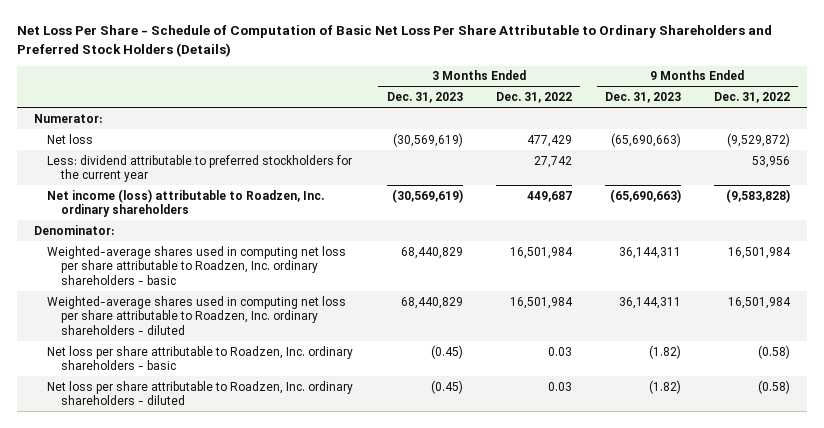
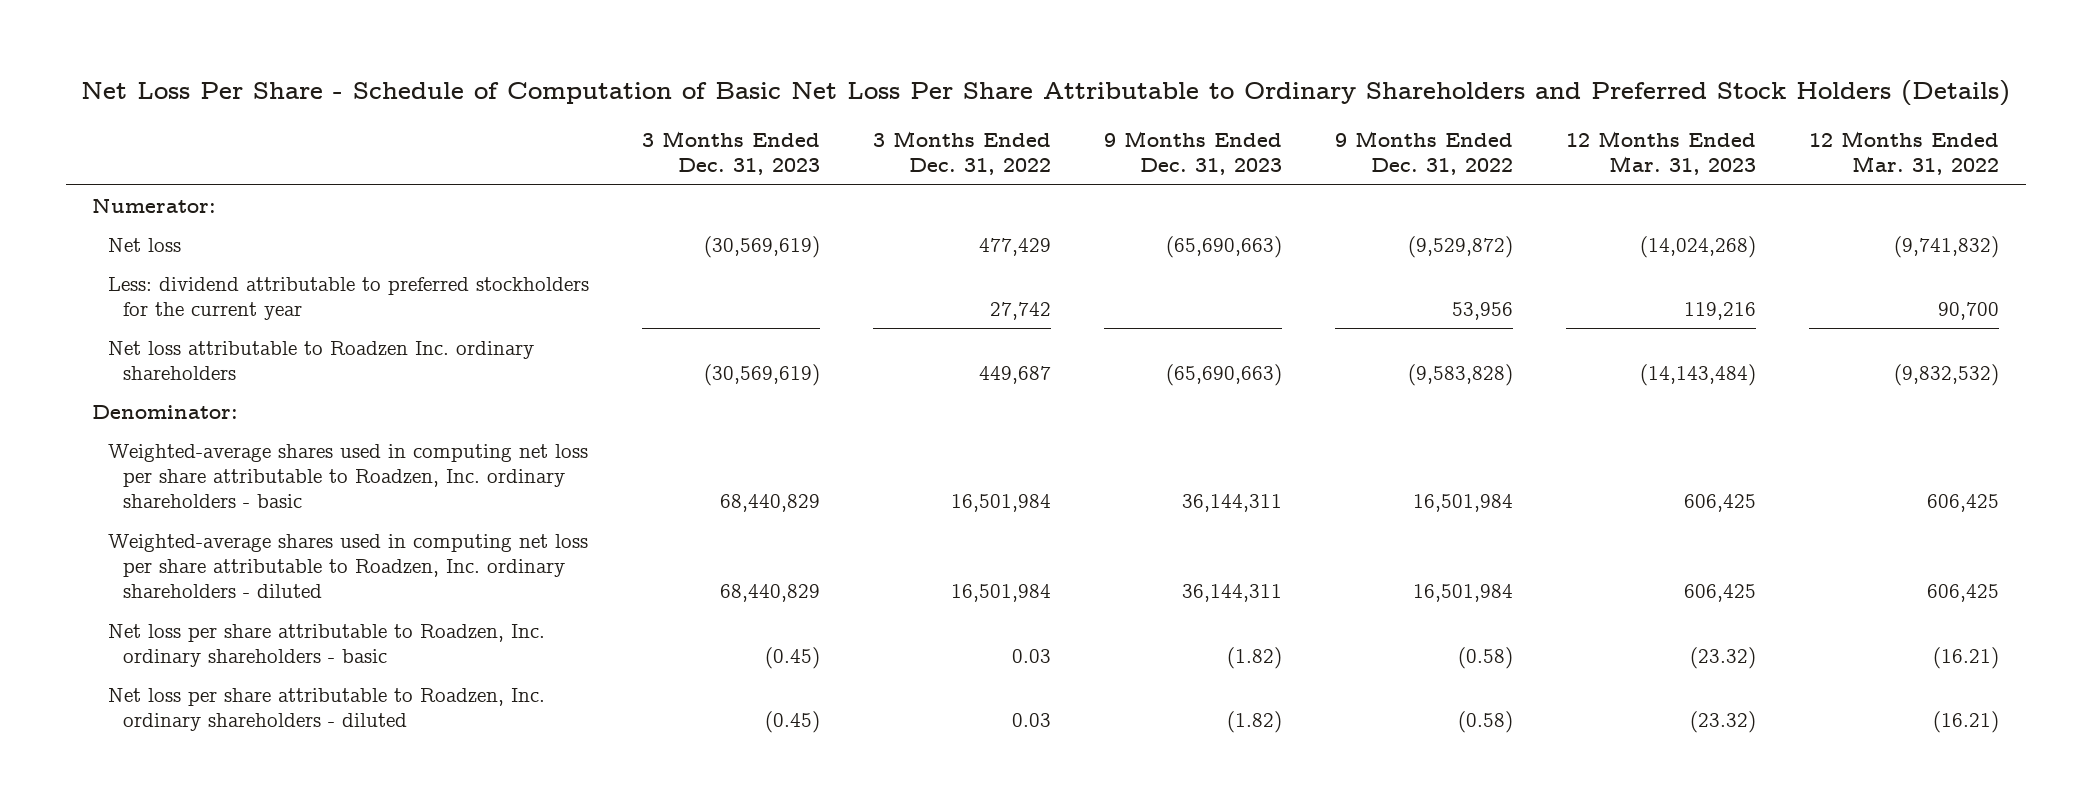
none -> [1566,131,1757,176] 12 Months Ended Mar. 31, 2023
none -> [1809,131,2000,176] 12 Months Ended Mar. 31, 2022
[47,188,325,218] Net income (loss) attributable to Roadzen, Inc. ordinary shareholders -> [107,340,534,381] Net loss attributable to Roadzen Inc. ordinary shareholders

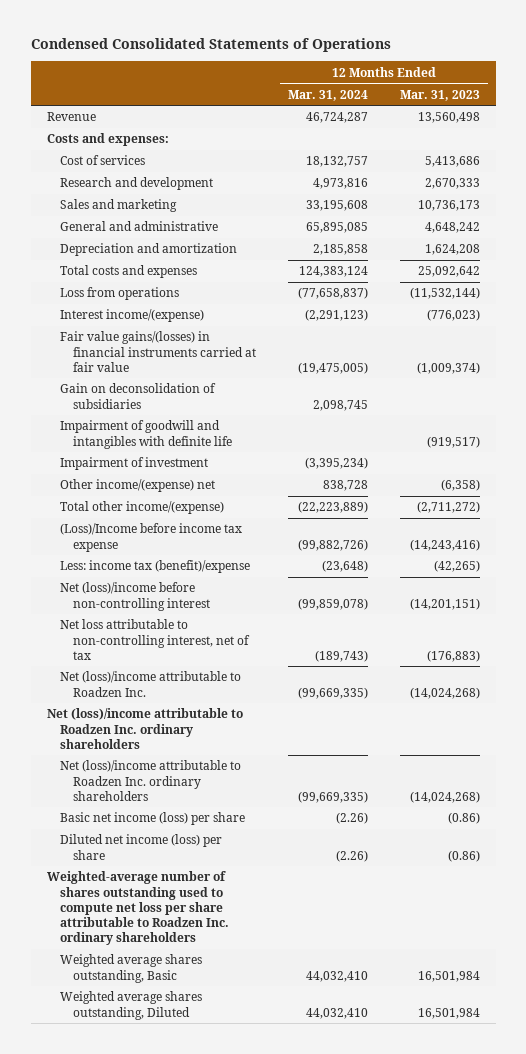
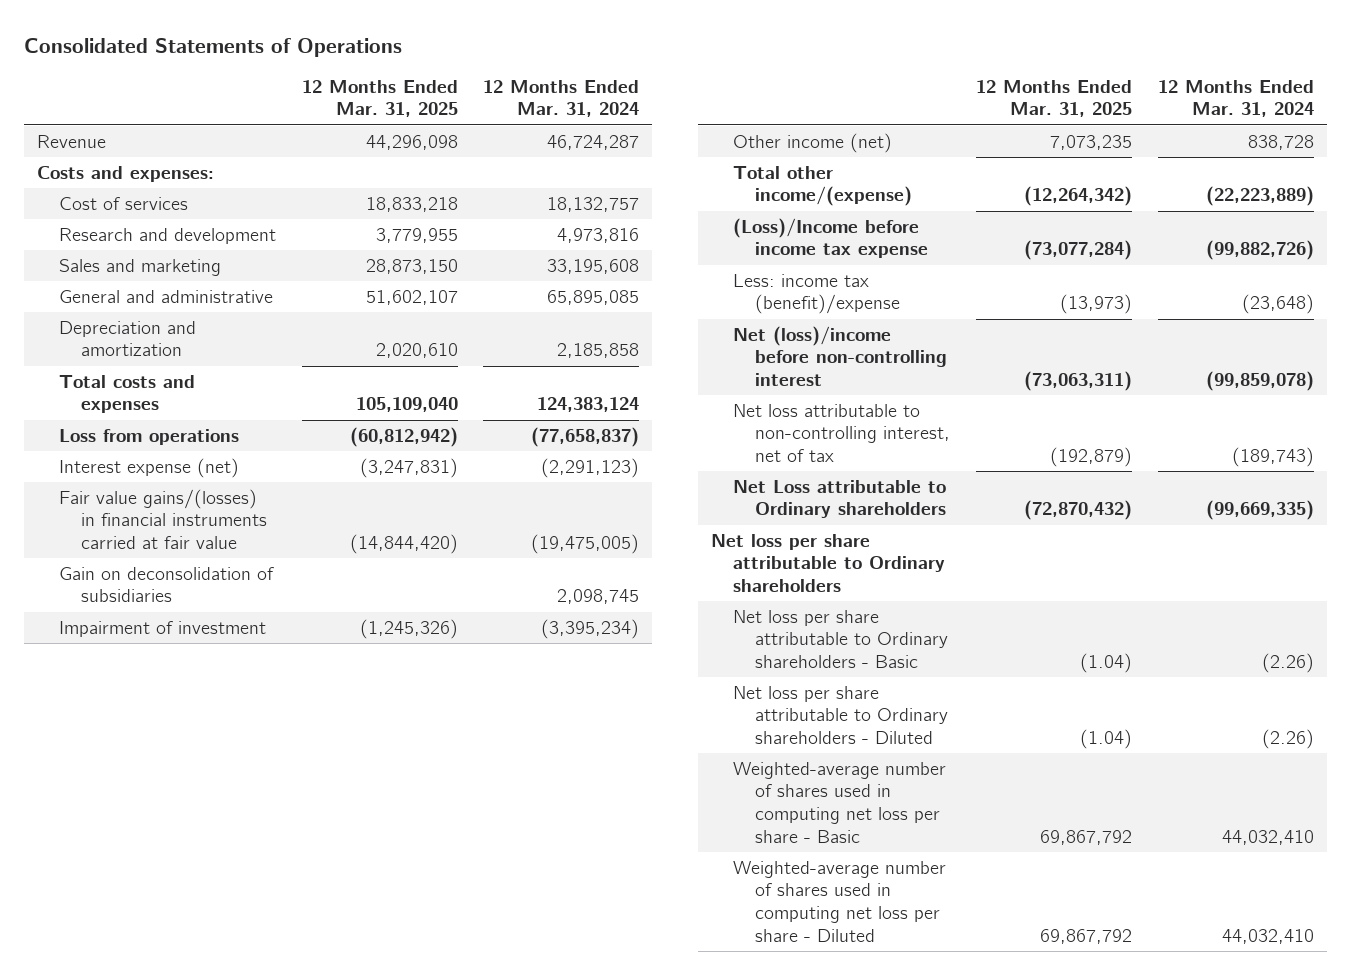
[30,38,391,53] Condensed Consolidated Statements of Operations -> [23,37,402,57] Consolidated Statements of Operations
[399,89,480,101] Mar. 31, 2023 -> none
none -> [301,79,458,118] 12 Months Ended Mar. 31, 2025
[59,309,204,323] Interest income/(expense) -> [58,457,239,478] Interest expense (net)
[59,420,232,449] Impairment of goodwill and intangibles with definite life -> none
[59,479,215,493] Other income/(expense) net -> [733,132,893,153] Other income (net)
[59,760,241,801] Net (loss)/income attributable to Roadzen Inc. ordinary shareholders -> none
[46,871,229,946] Weighted-average number of shares outstanding used to compute net loss per share attributable to Roadzen Inc. ordinary shareholders -> none
[59,671,241,697] Net (loss)/income attributable to Roadzen Inc. -> [733,479,947,519] Net Loss attributable to Ordinary shareholders
[46,708,243,749] Net (loss)/income attributable to Roadzen Inc. ordinary shareholders -> [711,533,946,593] Net loss per share attributable to Ordinary shareholders
[59,812,245,826] Basic net income (loss) per share -> [733,609,949,669] Net loss per share attributable to Ordinary shareholders - Basic
[59,834,222,860] Diluted net income (loss) per share -> [733,685,949,745] Net loss per share attributable to Ordinary shareholders - Diluted
[59,954,202,983] Weighted average shares outstanding, Basic -> [733,761,947,843] Weighted-average number of shares used in computing net loss per share - Basic
[59,991,202,1020] Weighted average shares outstanding, Diluted -> [733,860,947,942] Weighted-average number of shares used in computing net loss per share - Diluted

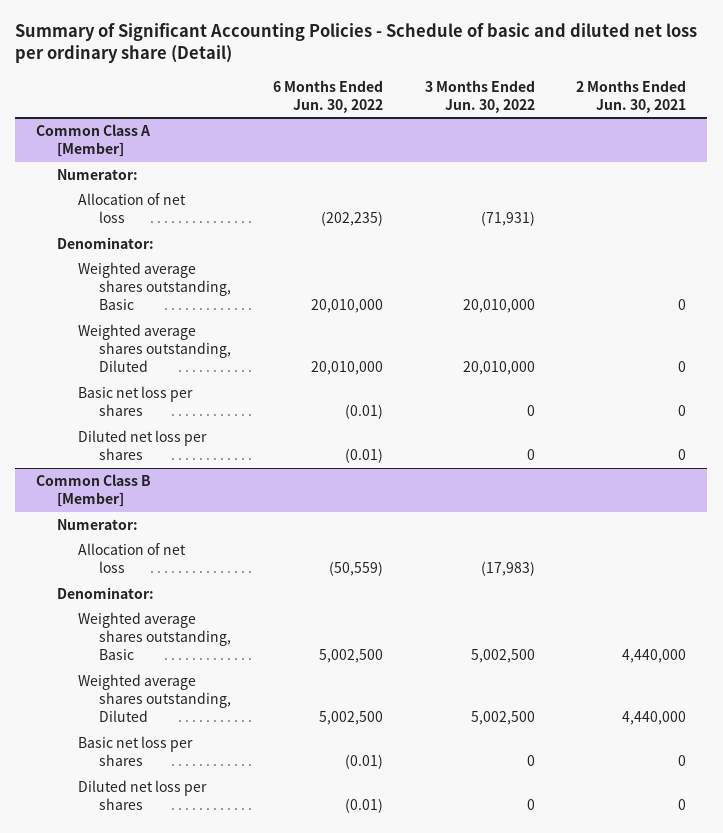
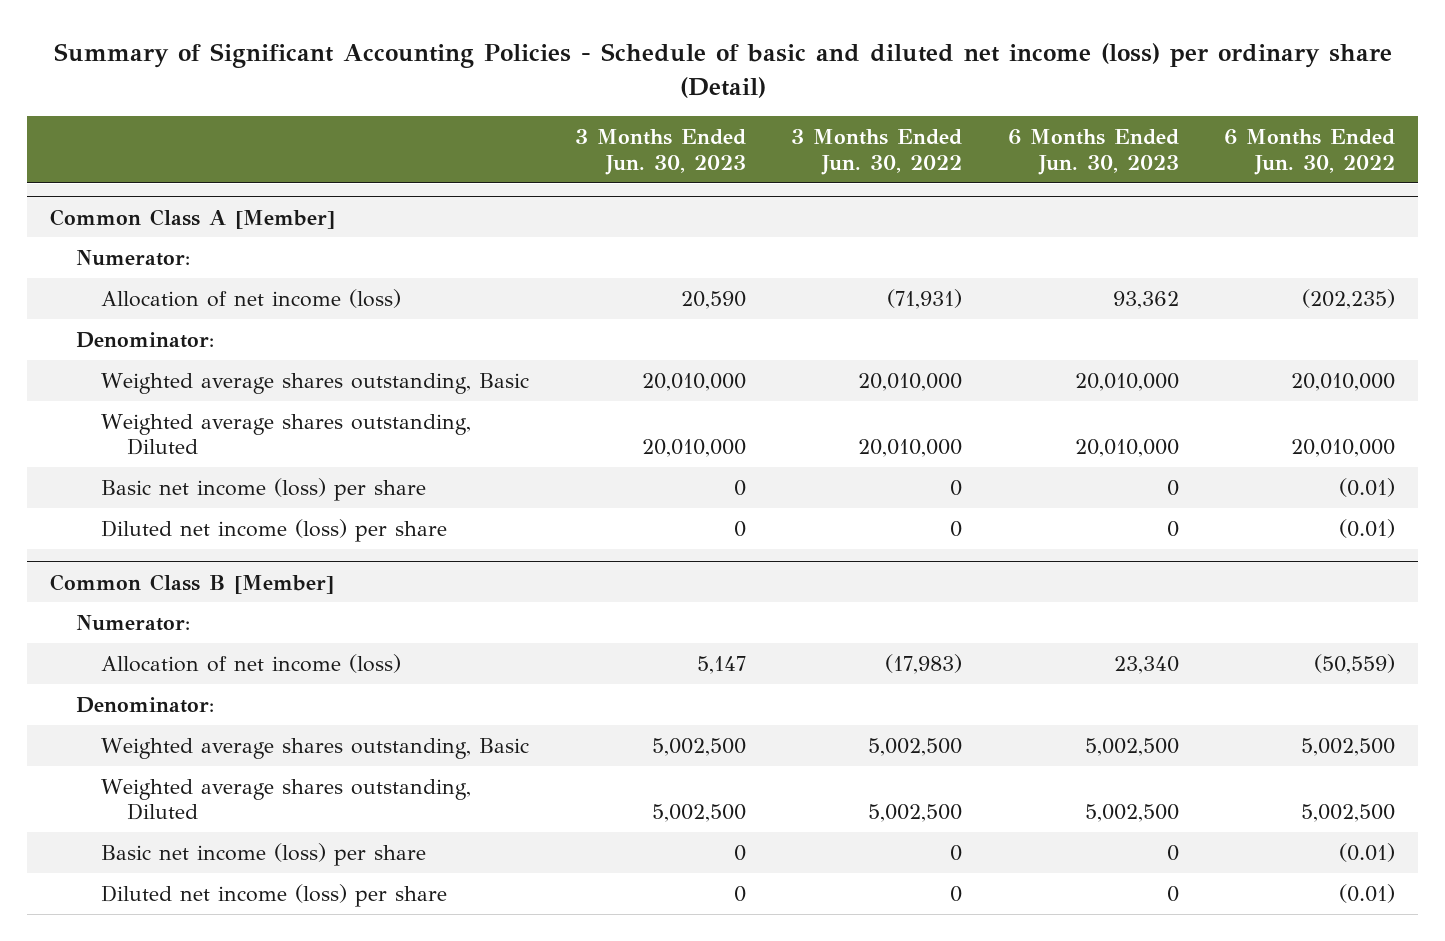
[15,23,698,64] Summary of Significant Accounting Policies - Schedule of basic and diluted net loss per ordinary share (Detail) -> [53,42,1392,98] Summary of Significant Accounting Policies - Schedule of basic and diluted net income (loss) per ordinary share (Detail)
[576,79,687,113] 2 Months Ended Jun. 30, 2021 -> none
none -> [574,129,746,175] 3 Months Ended Jun. 30, 2023
none -> [1007,129,1179,175] 6 Months Ended Jun. 30, 2023
[78,192,187,224] Allocation of net loss -> [101,288,402,308] Allocation of net income (loss)
[78,385,194,417] Basic net loss per shares -> [101,477,427,501] Basic net income (loss) per share
[78,429,208,461] Diluted net loss per shares -> [101,518,448,542] Diluted net income (loss) per share
[78,542,187,574] Allocation of net loss -> [101,653,402,673] Allocation of net income (loss)
[78,735,194,767] Basic net loss per shares -> [101,842,427,866] Basic net income (loss) per share
[78,779,208,811] Diluted net loss per shares -> [101,883,448,907] Diluted net income (loss) per share

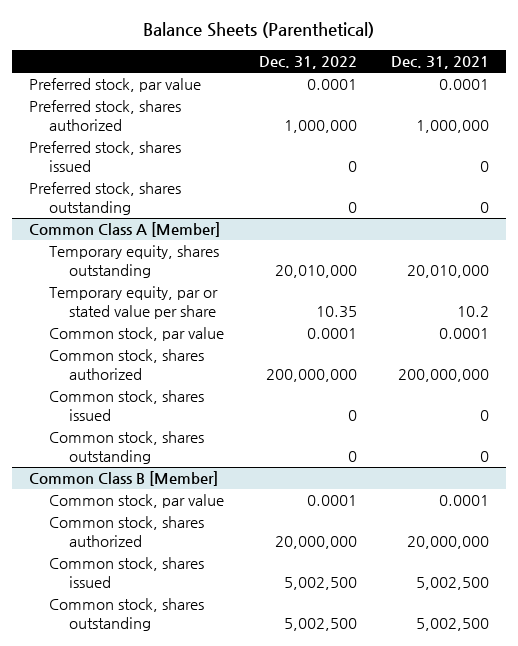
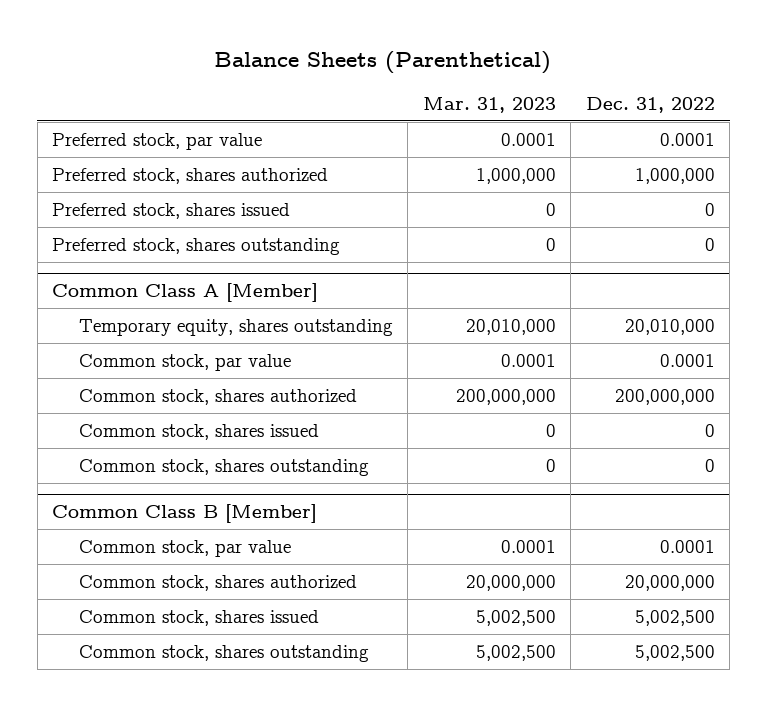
[390,56,489,70] Dec. 31, 2021 -> none
none -> [422,96,556,113] Mar. 31, 2023
[49,286,219,319] Temporary equity, par or stated value per share -> none

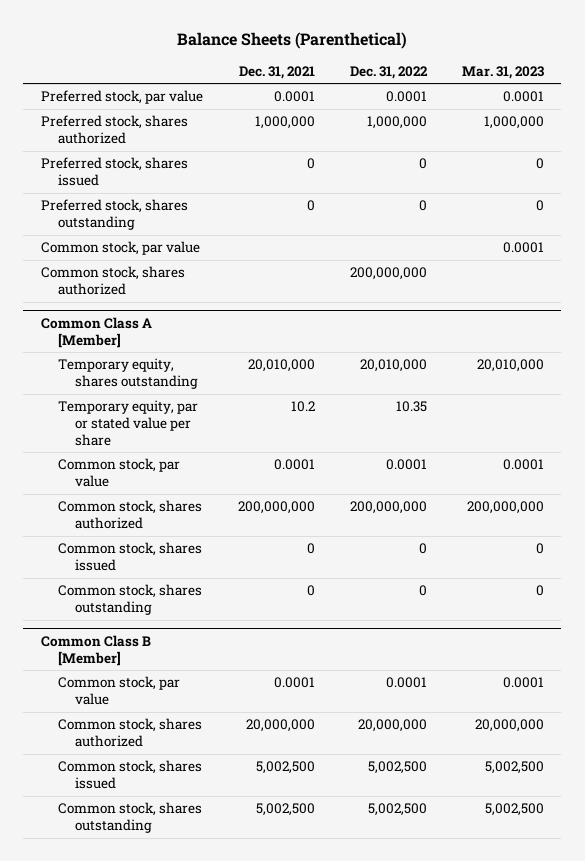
none -> [238,65,315,79] Dec. 31, 2021
none -> [40,241,200,256] Common stock, par value
none -> [40,266,185,296] Common stock, shares authorized
none -> [58,400,199,447] Temporary equity, par or stated value per share

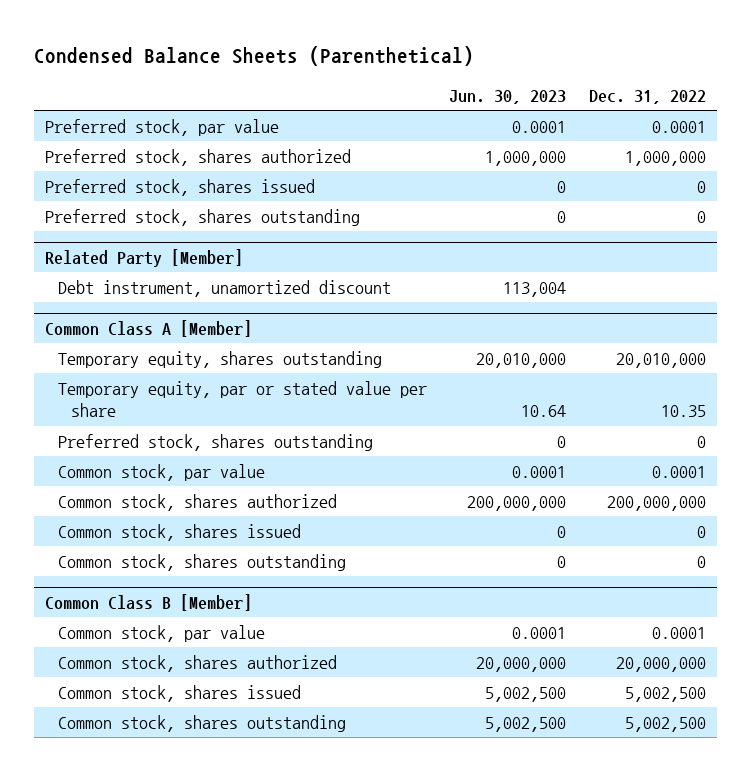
[177,31,408,49] Balance Sheets (Parenthetical) -> [34,45,475,66] Condensed Balance Sheets (Parenthetical)
[238,65,315,79] Dec. 31, 2021 -> none
[461,65,544,79] Mar. 31, 2023 -> none
none -> [449,89,567,104] Jun. 30, 2023
[40,241,200,256] Common stock, par value -> none
[40,266,185,296] Common stock, shares authorized -> none
none -> [45,248,244,267] Related Party [Member]
none -> [57,279,391,297] Debt instrument, unamortized discount
none -> [57,433,373,451] Preferred stock, shares outstanding

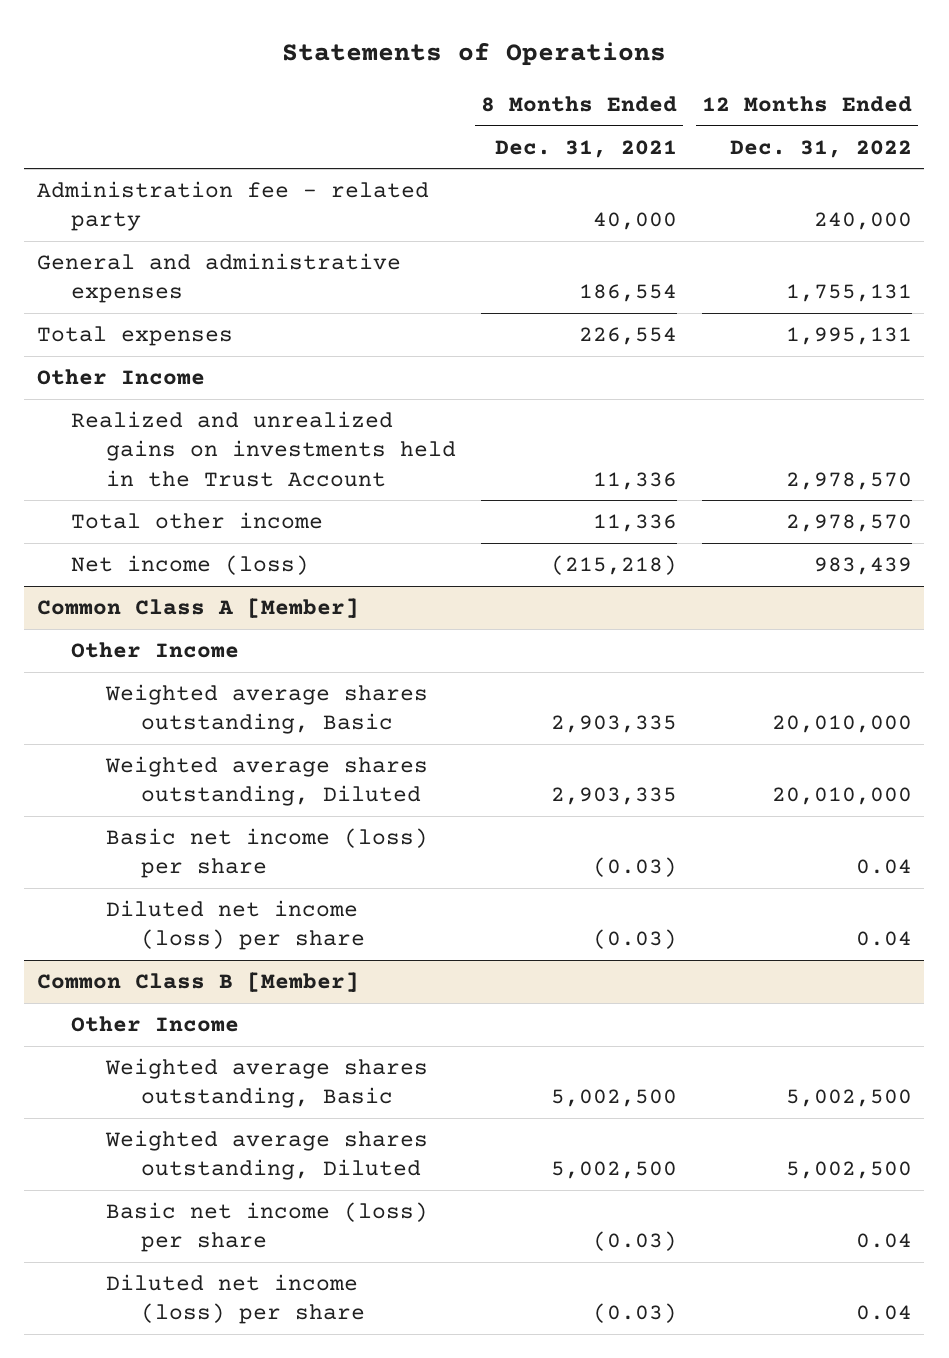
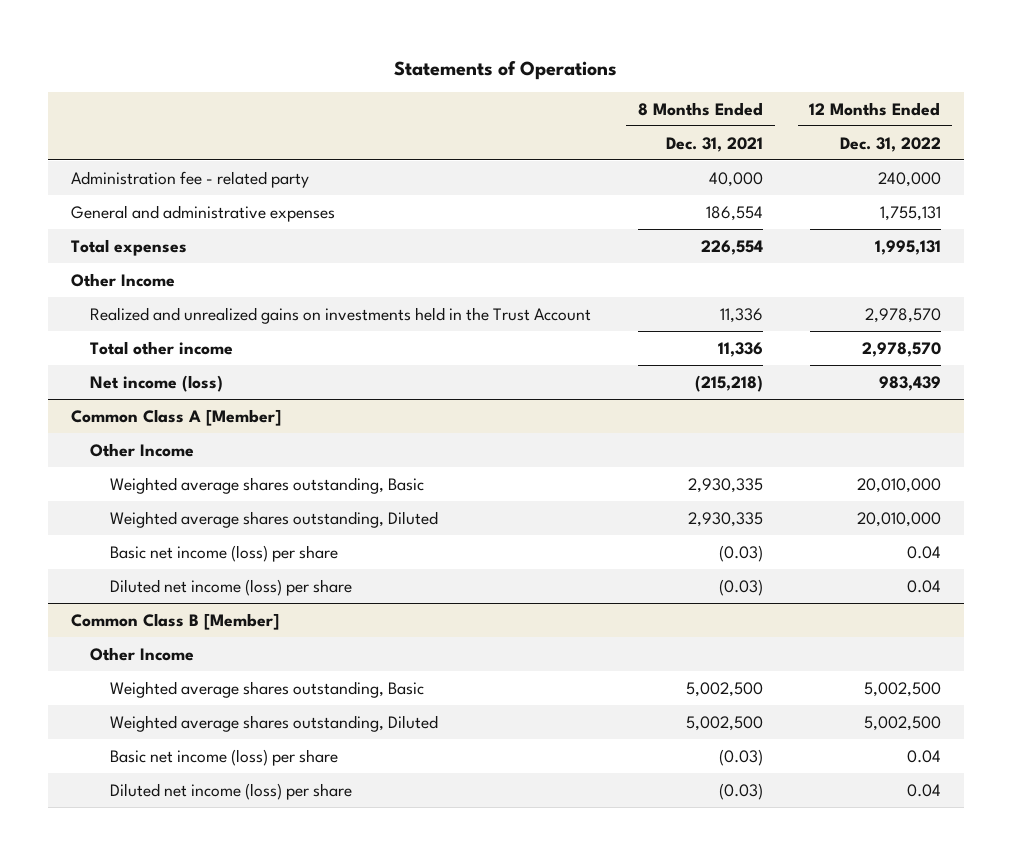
[551,715,678,734] 2,903,335 -> [688,477,764,493] 2,930,335
[551,787,678,806] 2,903,335 -> [688,511,764,527] 2,930,335

